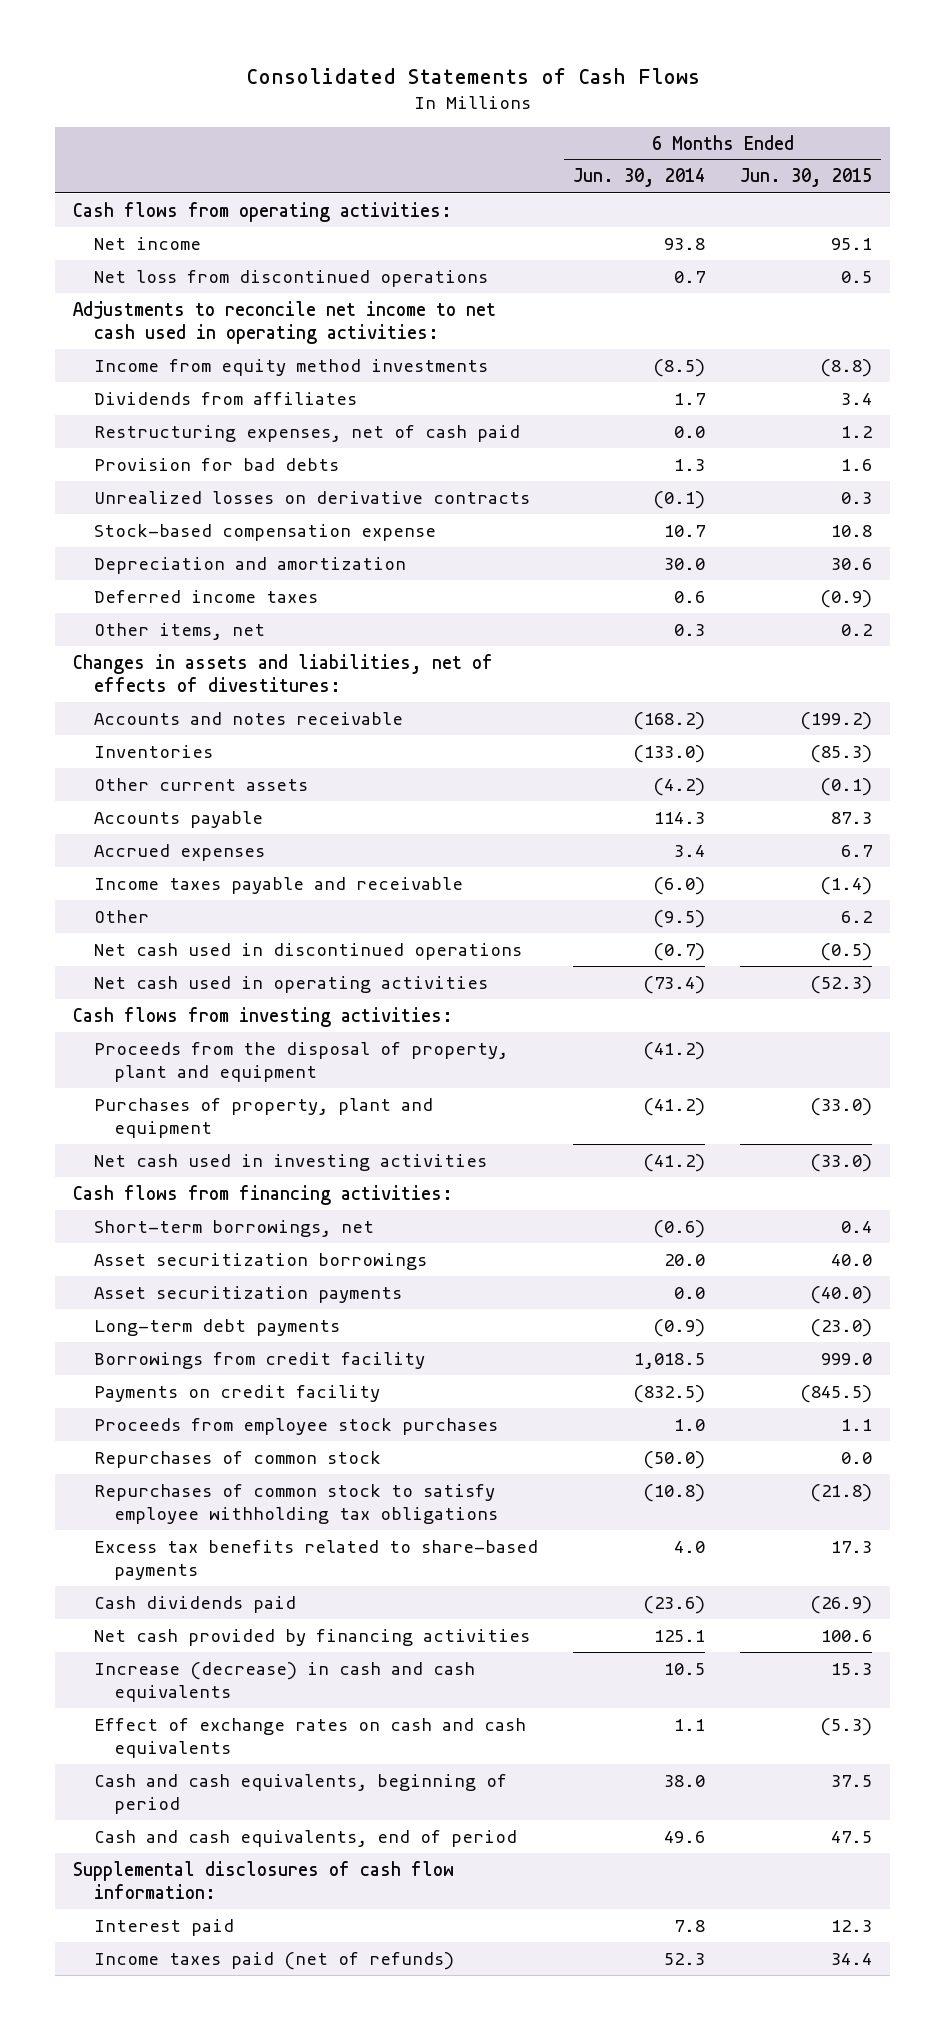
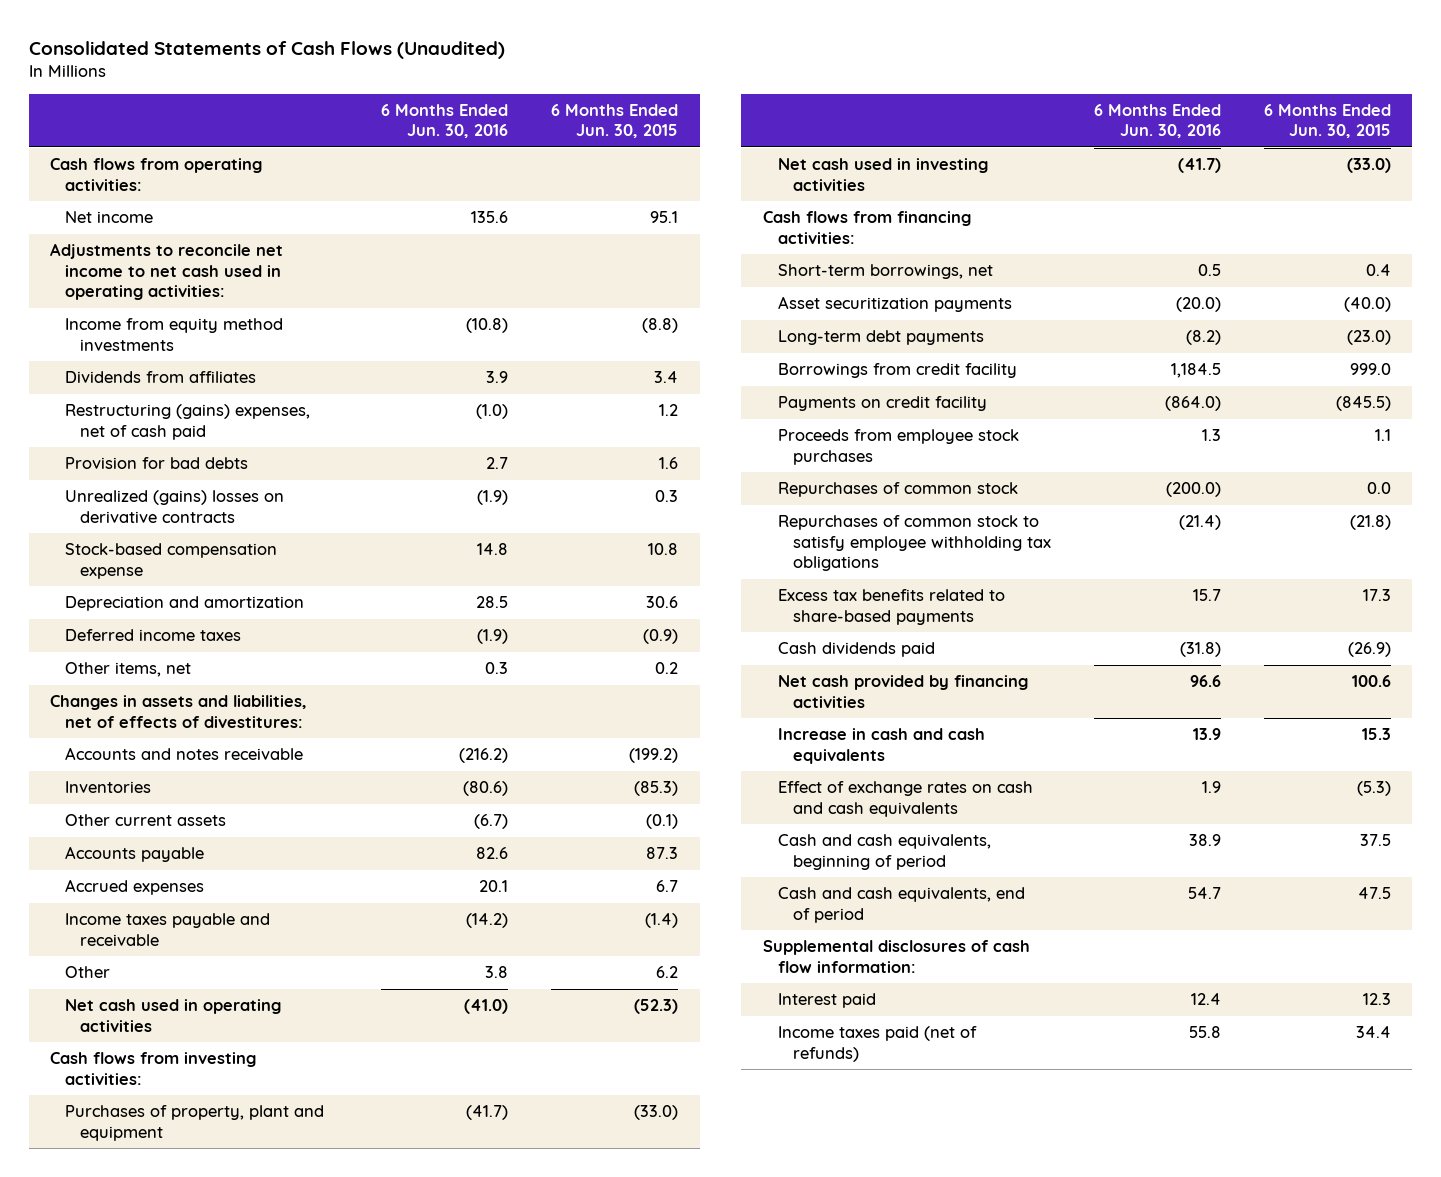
[245,67,700,84] Consolidated Statements of Cash Flows -> [28,40,505,59] Consolidated Statements of Cash Flows (Unaudited)
[572,168,705,188] Jun. 30, 2014 -> none
none -> [381,103,509,139] 6 Months Ended Jun. 30, 2016
[93,269,488,287] Net loss from discontinued operations -> none
[93,424,520,442] Restructuring expenses, net of cash paid -> [65,404,311,440] Restructuring (gains) expenses, net of cash paid
[93,490,530,504] Unrealized losses on derivative contracts -> [65,490,285,523] Unrealized (gains) losses on derivative contracts
[93,942,522,960] Net cash used in discontinued operations -> none
[93,1041,508,1083] Proceeds from the disposal of property, plant and equipment -> none
[93,1252,427,1270] Asset securitization borrowings -> none
[93,1661,475,1703] Increase (decrease) in cash and cash equivalents -> [777,728,985,764] Increase in cash and cash equivalents

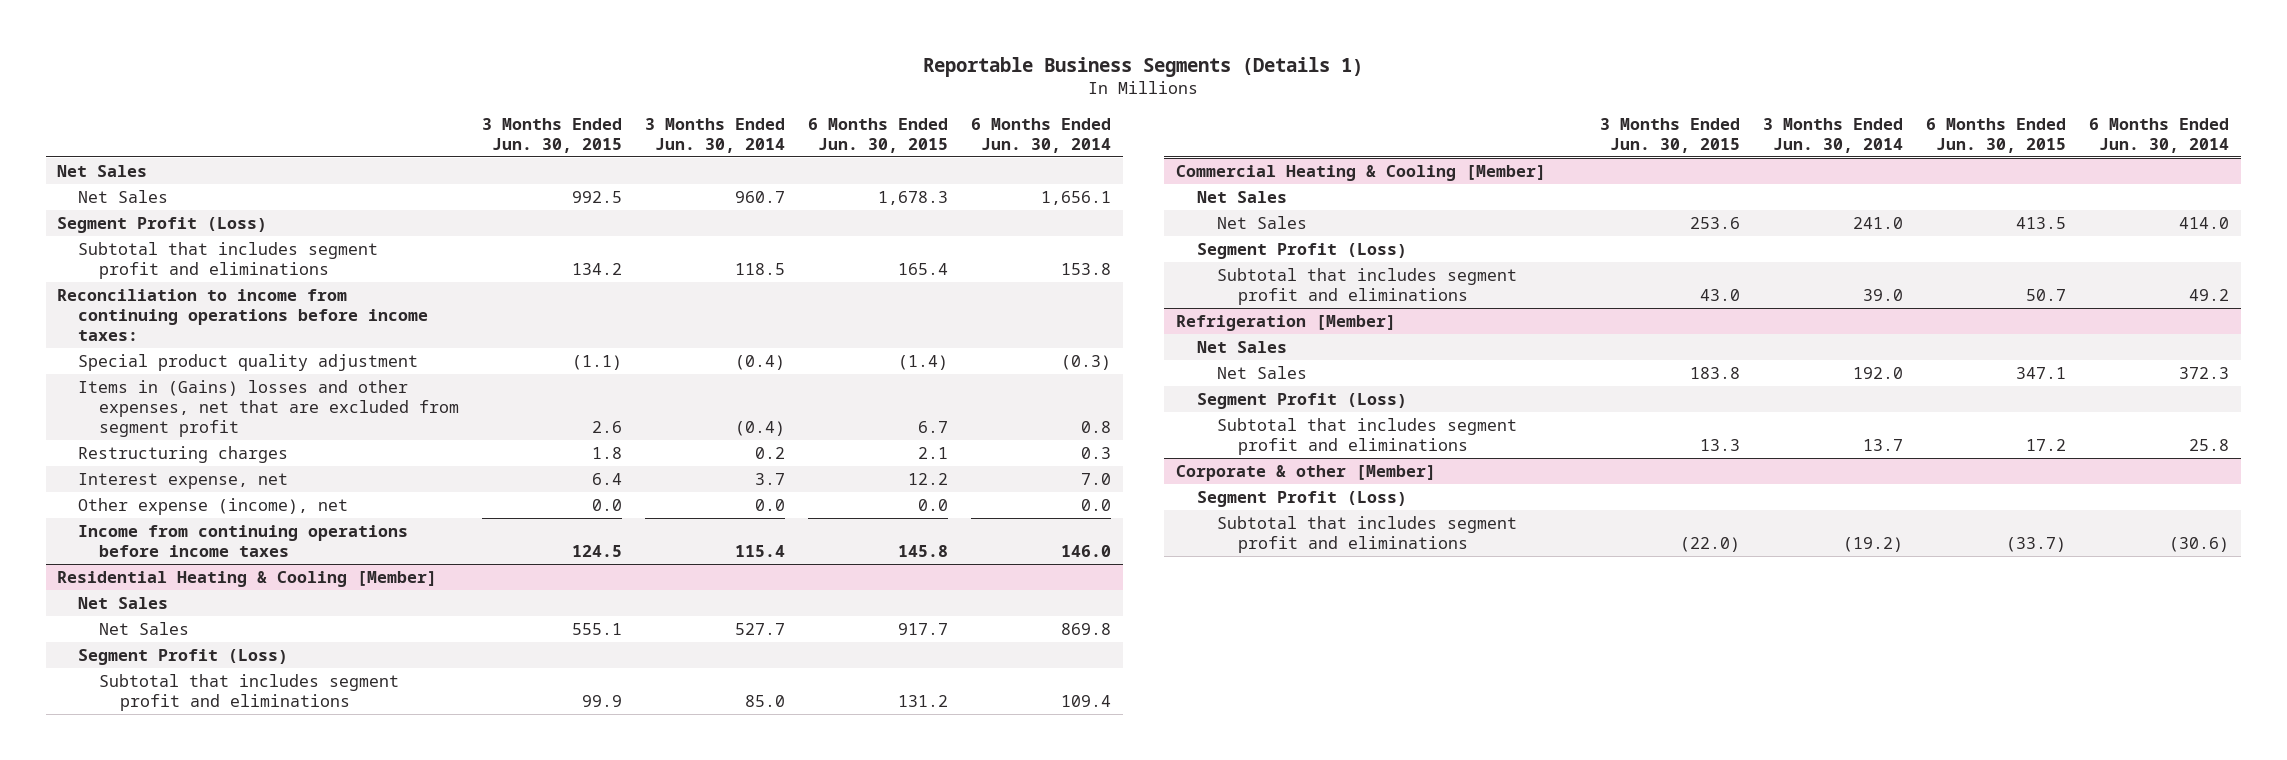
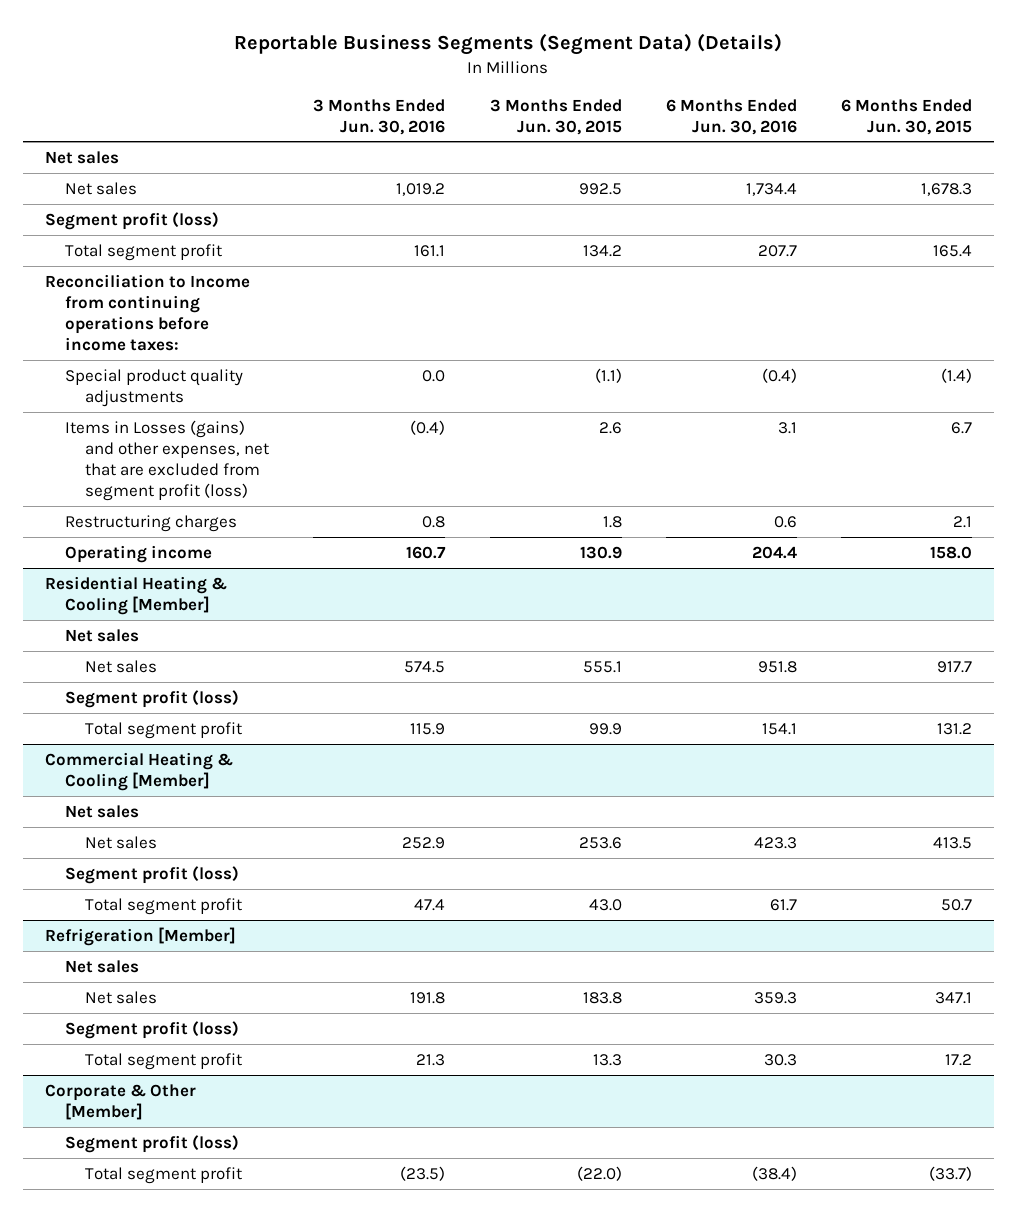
[923,56,1364,77] Reportable Business Segments (Details 1) -> [234,33,783,56] Reportable Business Segments (Segment Data) (Details)
[645,117,786,153] 3 Months Ended Jun. 30, 2014 -> none
[971,117,1112,153] 6 Months Ended Jun. 30, 2014 -> none
none -> [313,98,446,135] 3 Months Ended Jun. 30, 2016
none -> [665,98,797,135] 6 Months Ended Jun. 30, 2016
[57,164,148,177] Net Sales -> [44,150,119,164] Net sales
[78,189,169,203] Net Sales -> [64,181,137,195] Net sales
[57,216,268,233] Segment Profit (Loss) -> [44,211,219,230] Segment profit (loss)
[78,241,379,279] Subtotal that includes segment profit and eliminations -> [64,243,222,261] Total segment profit
[57,288,429,341] Reconciliation to income from continuing operations before income taxes: -> [44,273,250,351] Reconciliation to Income from continuing operations before income taxes:
[78,353,419,371] Special product quality adjustment -> [64,368,243,407] Special product quality adjustments
[78,379,460,437] Items in (Gains) losses and other expenses, net that are excluded from segment profit -> [64,419,270,501] Items in Losses (gains) and other expenses, net that are excluded from segment profit (loss)
[78,472,289,489] Interest expense, net -> none
[78,497,349,515] Other expense (income), net -> none
[78,524,409,557] Income from continuing operations before income taxes -> none
none -> [64,544,212,563] Operating income
[78,596,169,609] Net Sales -> [64,628,139,642] Net sales
[99,621,190,635] Net Sales -> [85,659,158,673] Net sales
[78,648,289,665] Segment Profit (Loss) -> [64,689,239,708] Segment profit (loss)
[99,673,400,711] Subtotal that includes segment profit and eliminations -> [85,721,243,739] Total segment profit
[1196,190,1287,203] Net Sales -> [64,804,139,818] Net sales
[1217,215,1308,229] Net Sales -> [85,835,158,849] Net sales
[1196,242,1407,259] Segment Profit (Loss) -> [64,865,239,884] Segment profit (loss)
[1217,267,1518,305] Subtotal that includes segment profit and eliminations -> [85,897,243,915] Total segment profit
[1196,340,1287,353] Net Sales -> [64,959,139,973] Net sales
[1217,365,1308,379] Net Sales -> [85,990,158,1004] Net sales
[1196,392,1407,409] Segment Profit (Loss) -> [64,1020,239,1039] Segment profit (loss)
[1217,417,1518,455] Subtotal that includes segment profit and eliminations -> [85,1052,243,1070] Total segment profit
[1175,464,1436,481] Corporate & other [Member] -> [44,1083,196,1120] Corporate & Other [Member]
[1196,490,1407,507] Segment Profit (Loss) -> [64,1134,239,1153] Segment profit (loss)
[1217,515,1518,553] Subtotal that includes segment profit and eliminations -> [85,1166,243,1184] Total segment profit

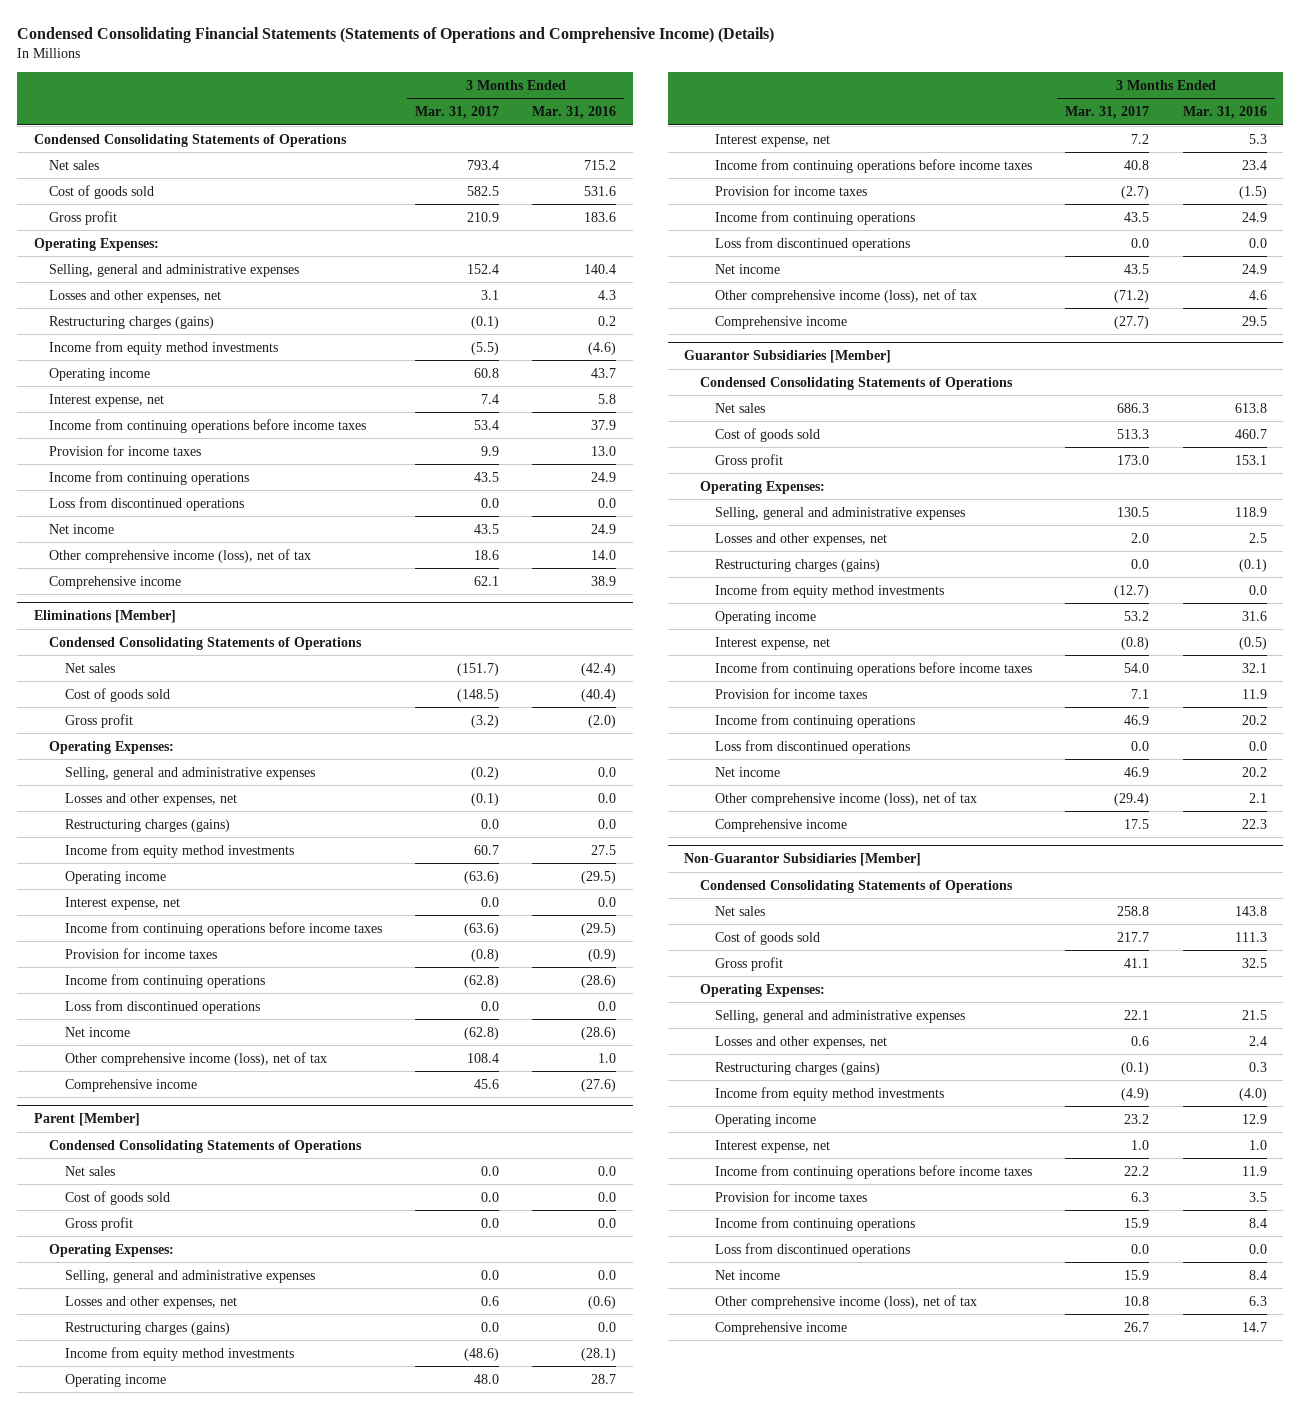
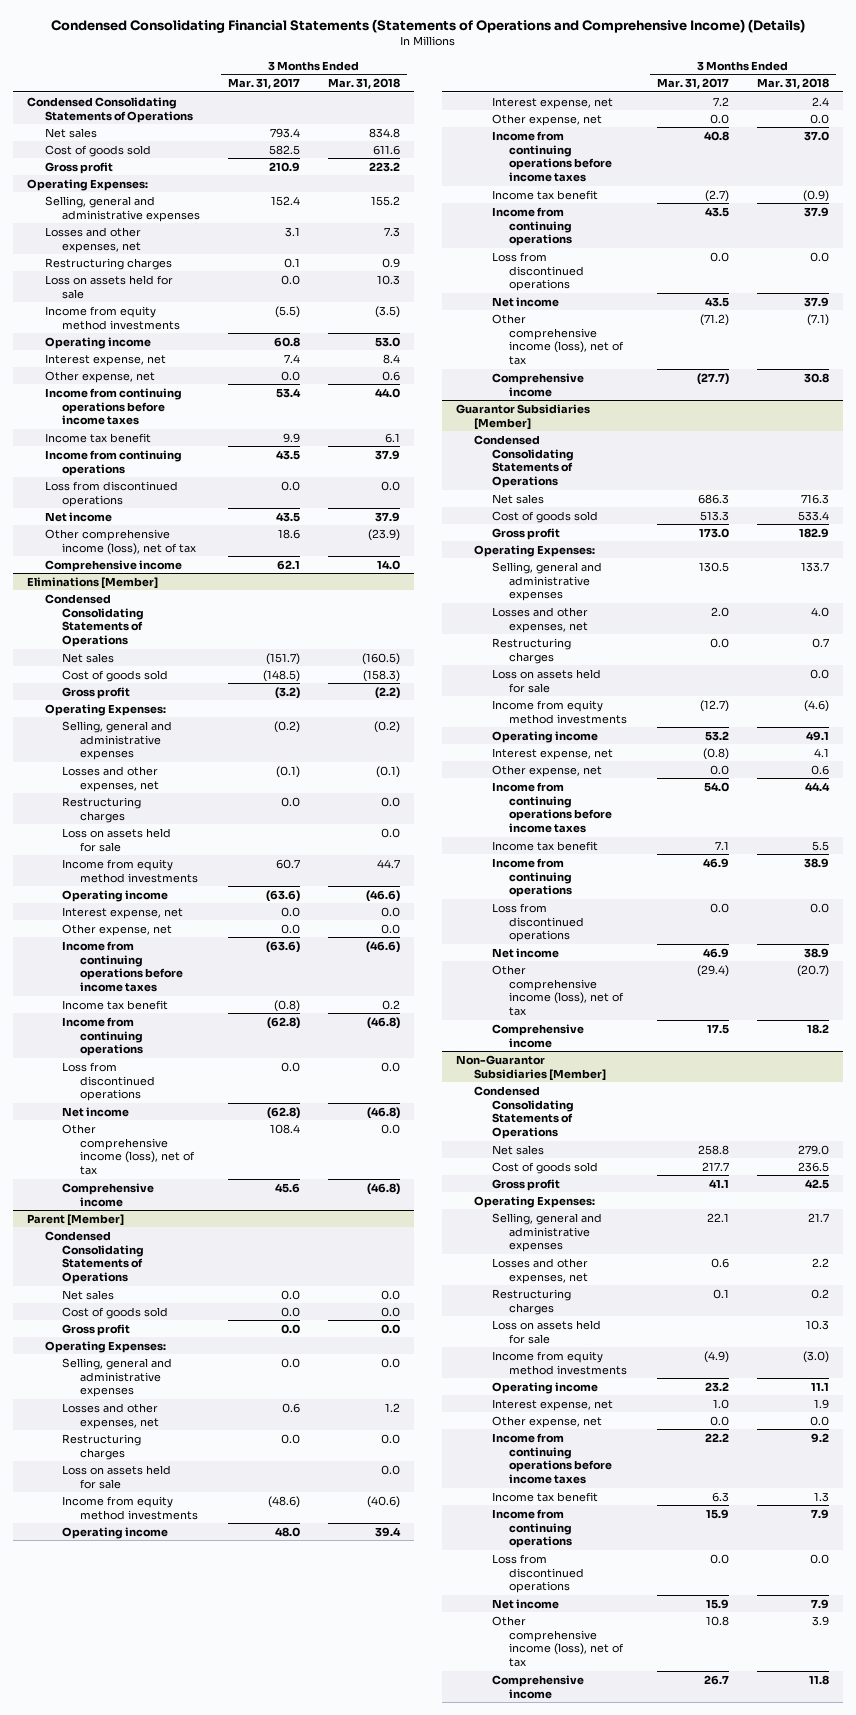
[532,106,617,120] Mar. 31, 2016 -> none
none -> [328,77,401,89] Mar. 31, 2018
[49,315,215,329] Restructuring charges (gains) -> [44,257,172,270] Restructuring charges
[470,315,499,329] (0.1) -> [284,257,301,268] 0.1
none -> [44,274,173,299] Loss on assets held for sale
none -> [44,370,155,383] Other expense, net
[49,444,202,456] Provision for income taxes -> [44,432,151,443] Income tax benefit
[64,818,230,832] Restructuring charges (gains) -> [62,796,142,823] Restructuring charges
none -> [62,827,172,852] Loss on assets held for sale
none -> [62,923,173,936] Other expense, net
[64,947,217,959] Provision for income taxes -> [62,999,169,1010] Income tax benefit
[64,1321,230,1335] Restructuring charges (gains) -> [62,1433,142,1460] Restructuring charges
none -> [62,1464,172,1489] Loss on assets held for sale
none -> [491,113,602,126] Other expense, net
[715,184,868,196] Provision for income taxes -> [491,189,598,200] Income tax benefit
[715,558,881,572] Restructuring charges (gains) -> [491,637,571,664] Restructuring charges
none -> [491,668,601,693] Loss on assets held for sale
none -> [491,764,602,777] Other expense, net
[715,687,868,699] Provision for income taxes -> [491,840,598,851] Income tax benefit
[715,1061,881,1075] Restructuring charges (gains) -> [491,1288,571,1315] Restructuring charges
[1121,1061,1150,1075] (0.1) -> [713,1288,730,1299] 0.1
none -> [491,1319,601,1344] Loss on assets held for sale
none -> [491,1415,602,1428] Other expense, net
[715,1190,868,1202] Provision for income taxes -> [491,1491,598,1502] Income tax benefit

